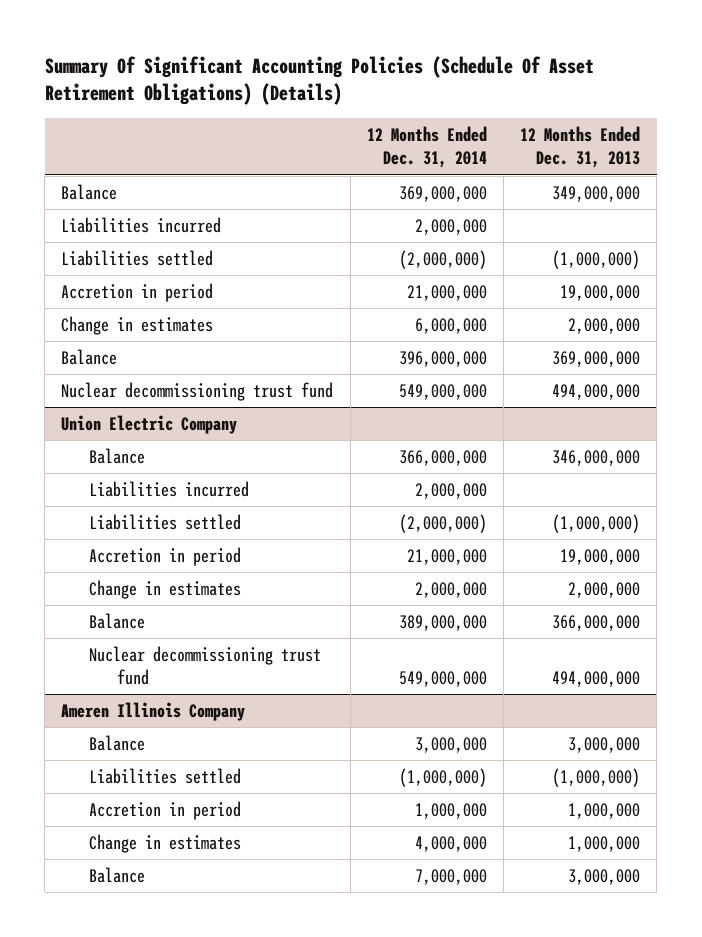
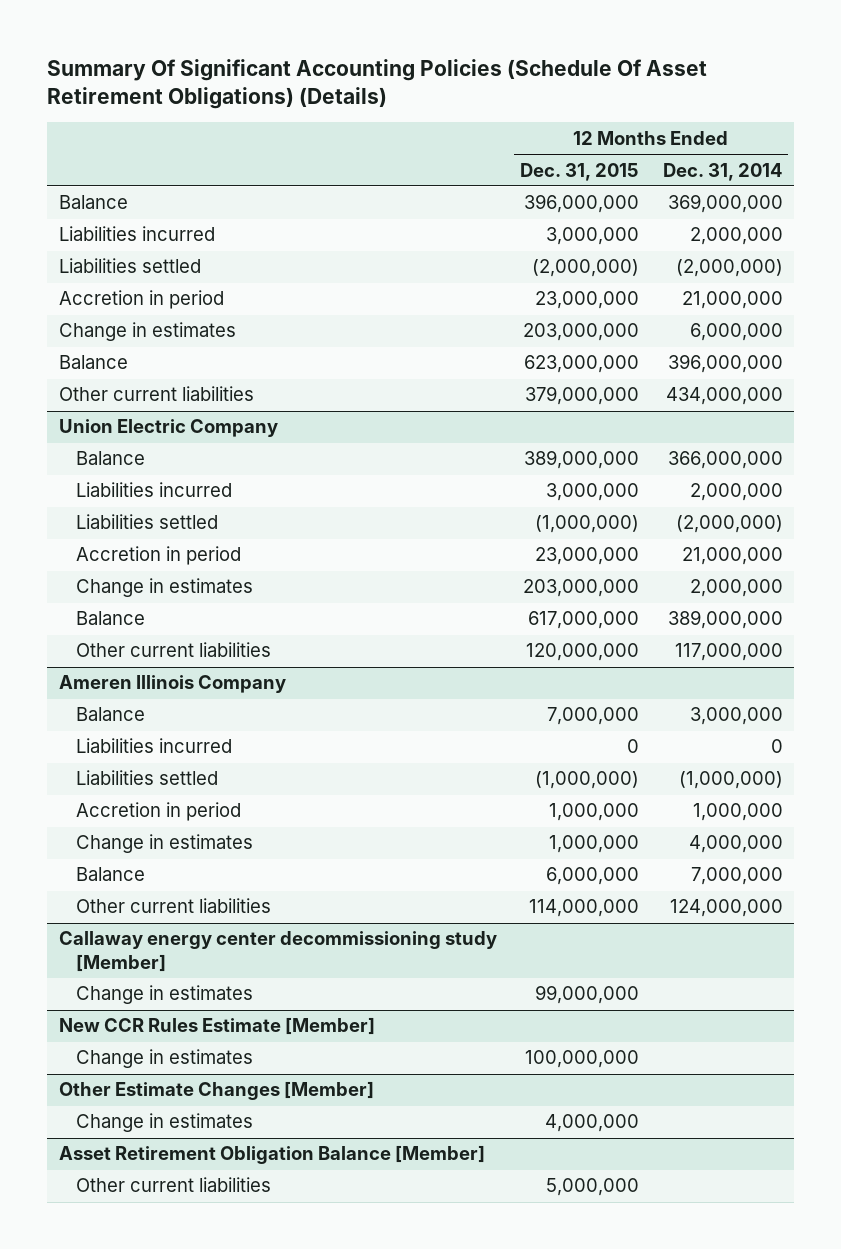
[520,126,641,169] 12 Months Ended Dec. 31, 2013 -> none
none -> [520,162,640,181] Dec. 31, 2015
[61,381,334,401] Nuclear decommissioning trust fund -> none
none -> [58,386,254,402] Other current liabilities
[88,645,321,685] Nuclear decommissioning trust fund -> none
none -> [76,642,272,658] Other current liabilities
none -> [76,738,233,754] Liabilities incurred
none -> [76,898,272,914] Other current liabilities
none -> [58,931,497,972] Callaway energy center decommissioning study [Member]
none -> [76,985,254,1005] Change in estimates
none -> [58,1017,375,1036] New CCR Rules Estimate [Member]
none -> [76,1049,254,1069] Change in estimates
none -> [58,1081,374,1101] Other Estimate Changes [Member]
none -> [76,1113,254,1133] Change in estimates
none -> [58,1145,485,1165] Asset Retirement Obligation Balance [Member]
none -> [76,1177,272,1193] Other current liabilities

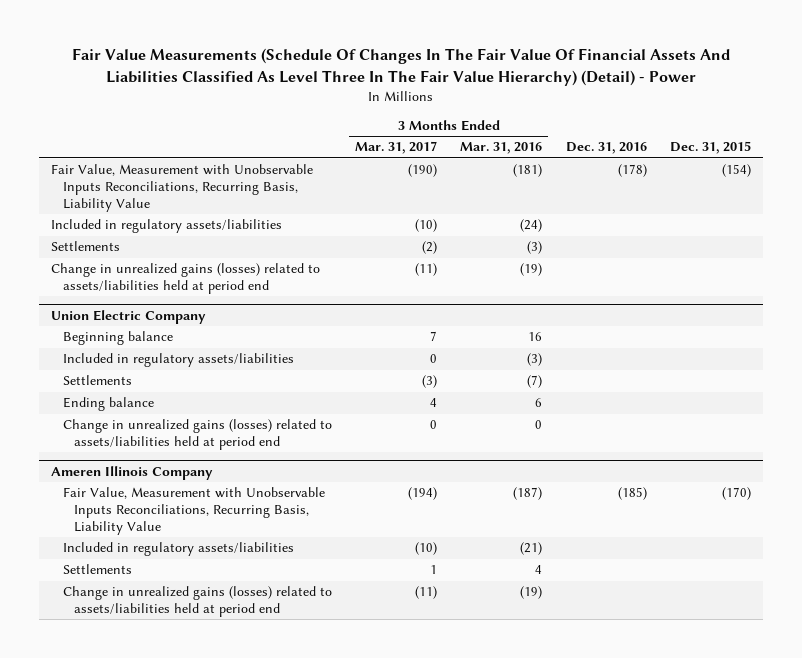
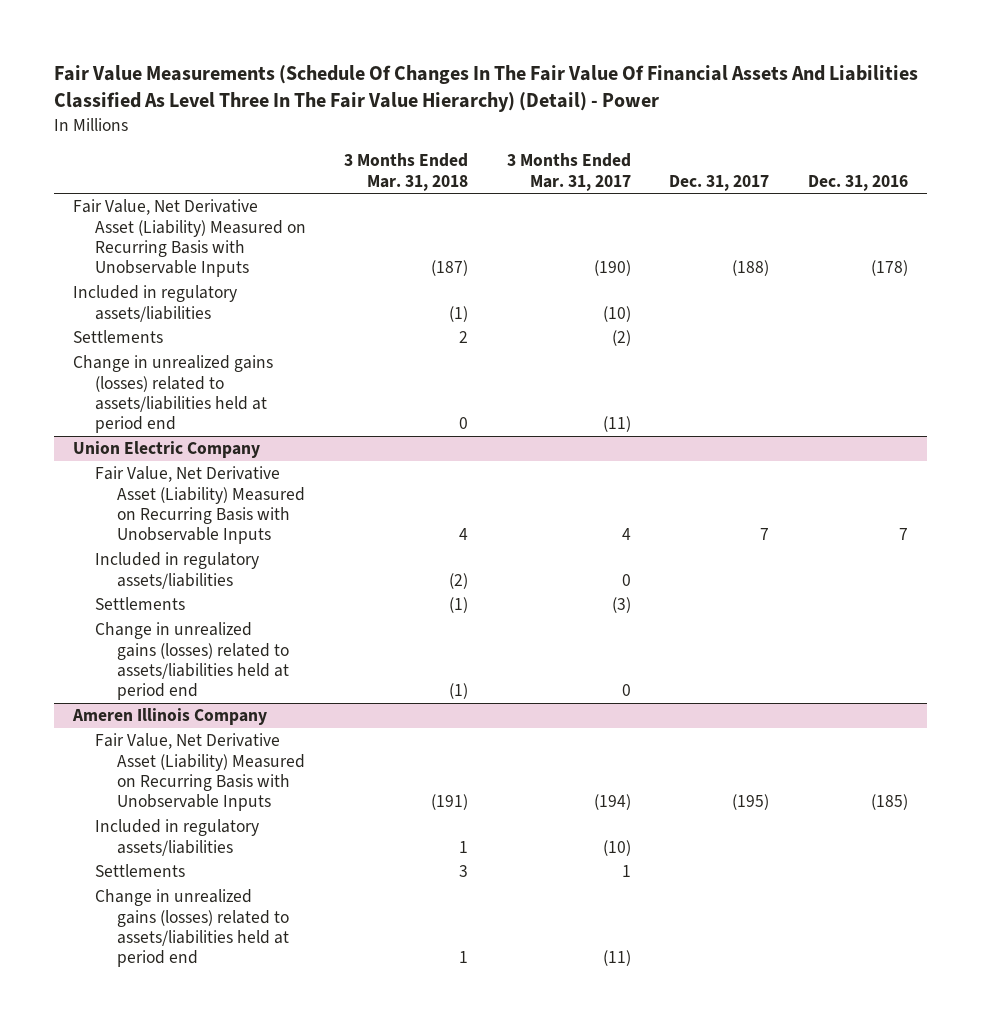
[460,142,543,155] Mar. 31, 2016 -> none
[670,141,752,155] Dec. 31, 2015 -> none
none -> [344,153,469,191] 3 Months Ended Mar. 31, 2018
none -> [669,174,770,191] Dec. 31, 2017
[50,164,313,212] Fair Value, Measurement with Unobservable Inputs Reconciliations, Recurring Basis, Liability Value -> [72,199,306,278] Fair Value, Net Derivative Asset (Liability) Measured on Recurring Basis with Unobservable Inputs
[62,331,173,346] Beginning balance -> none
none -> [94,466,306,545] Fair Value, Net Derivative Asset (Liability) Measured on Recurring Basis with Unobservable Inputs
[62,397,154,412] Ending balance -> none
[62,487,325,535] Fair Value, Measurement with Unobservable Inputs Reconciliations, Recurring Basis, Liability Value -> [94,733,306,812] Fair Value, Net Derivative Asset (Liability) Measured on Recurring Basis with Unobservable Inputs

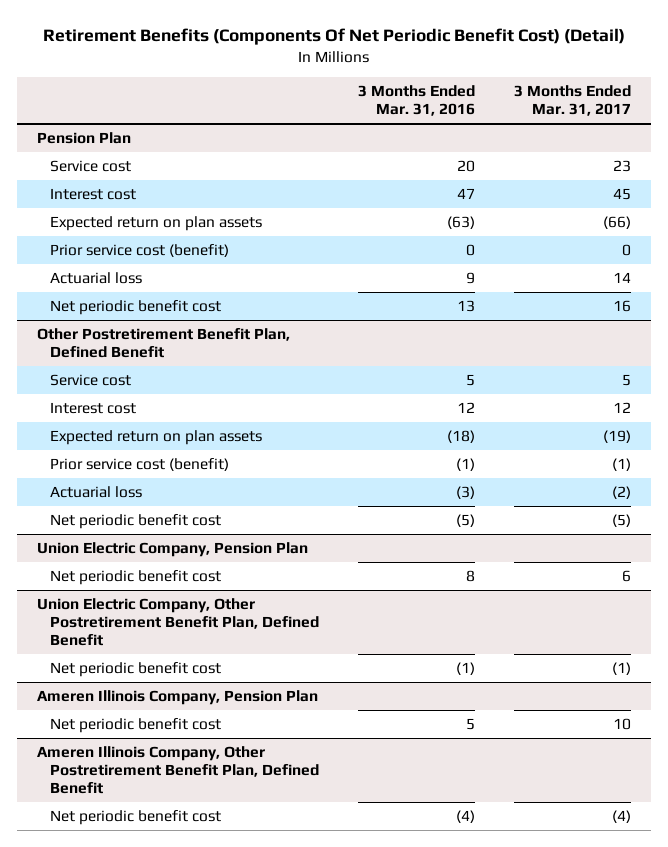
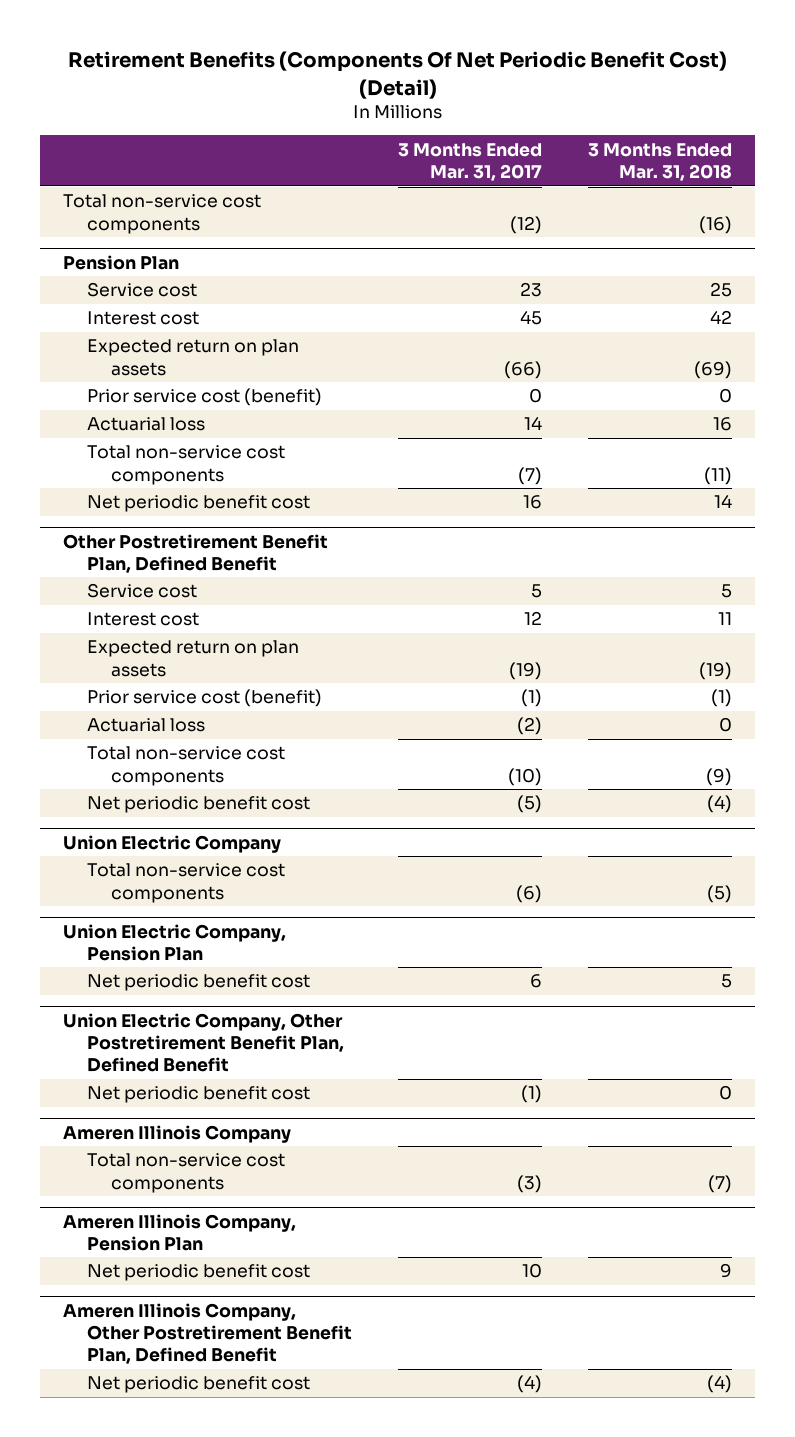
[358,85,476,117] 3 Months Ended Mar. 31, 2016 -> none
none -> [587,142,732,182] 3 Months Ended Mar. 31, 2018
none -> [63,194,262,234] Total non-service cost components
none -> [87,445,286,485] Total non-service cost components
none -> [87,746,286,786] Total non-service cost components
none -> [63,834,282,853] Union Electric Company
none -> [87,863,286,903] Total non-service cost components
none -> [63,1124,292,1143] Ameren Illinois Company
none -> [87,1153,286,1193] Total non-service cost components

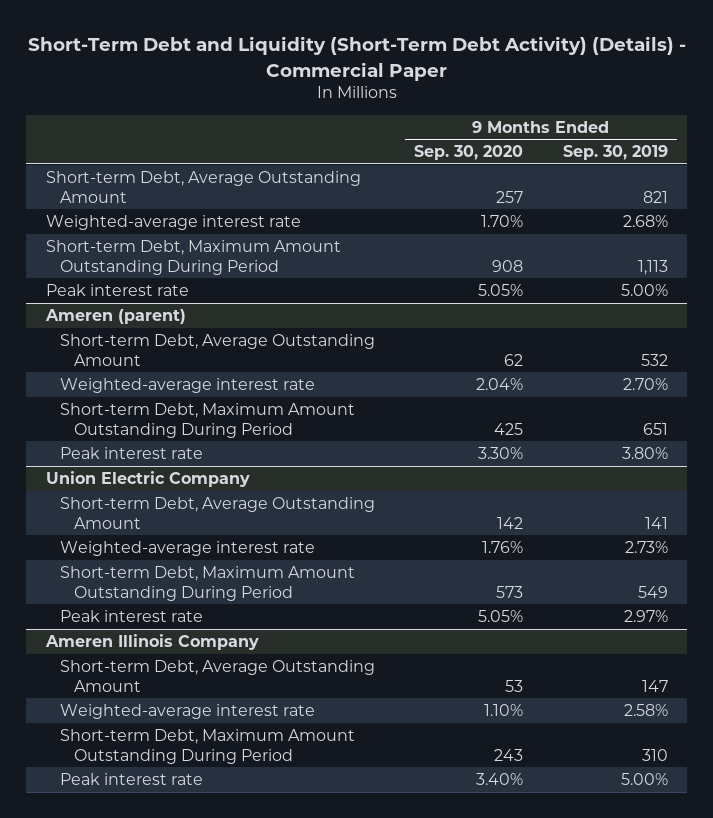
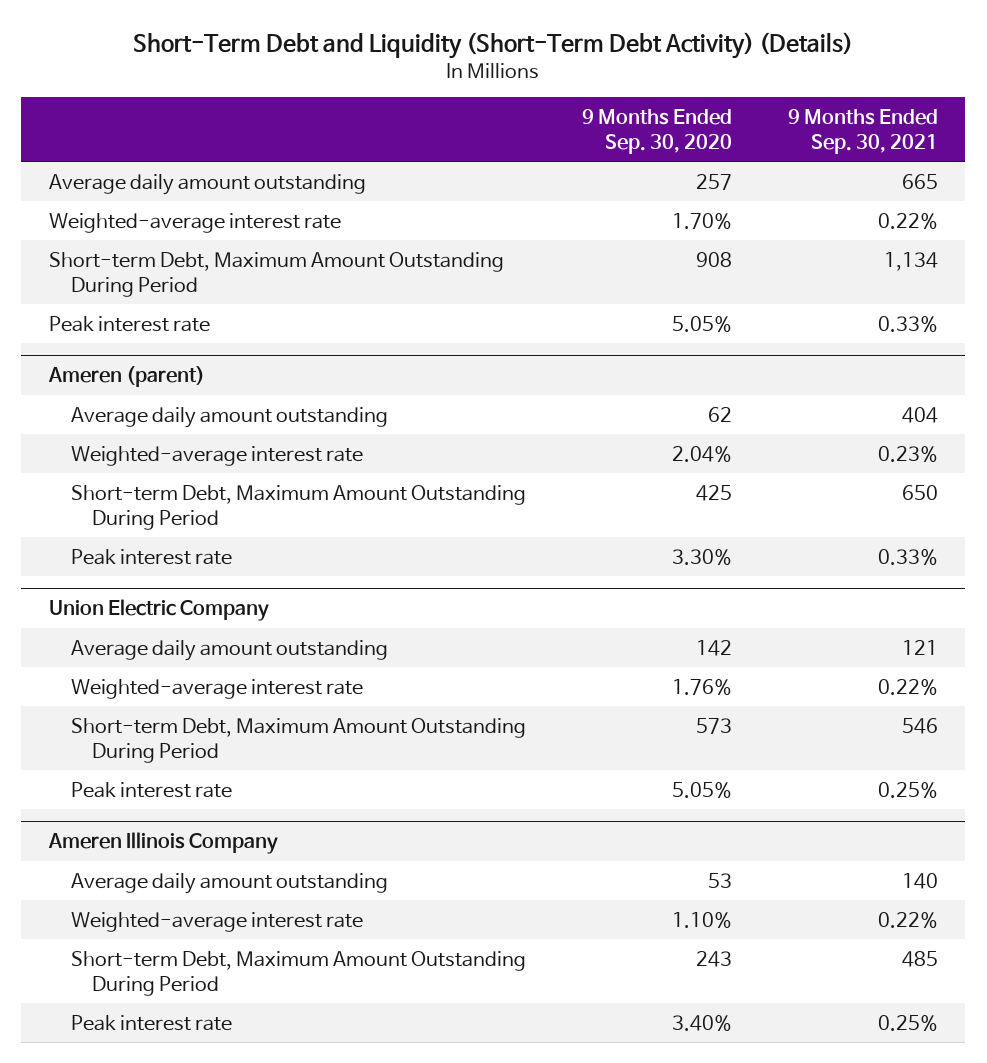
[27,36,686,81] Short-Term Debt and Liquidity (Short-Term Debt Activity) (Details) - Commercial Paper -> [133,32,854,60] Short-Term Debt and Liquidity (Short-Term Debt Activity) (Details)
[562,145,668,161] Sep. 30, 2019 -> none
none -> [787,108,938,154] 9 Months Ended Sep. 30, 2021
[45,170,361,203] Short-term Debt, Average Outstanding Amount -> [49,173,367,195] Average daily amount outstanding
[60,333,376,366] Short-term Debt, Average Outstanding Amount -> [70,406,388,428] Average daily amount outstanding
[60,496,376,529] Short-term Debt, Average Outstanding Amount -> [70,639,388,661] Average daily amount outstanding
[60,659,376,692] Short-term Debt, Average Outstanding Amount -> [70,872,388,894] Average daily amount outstanding

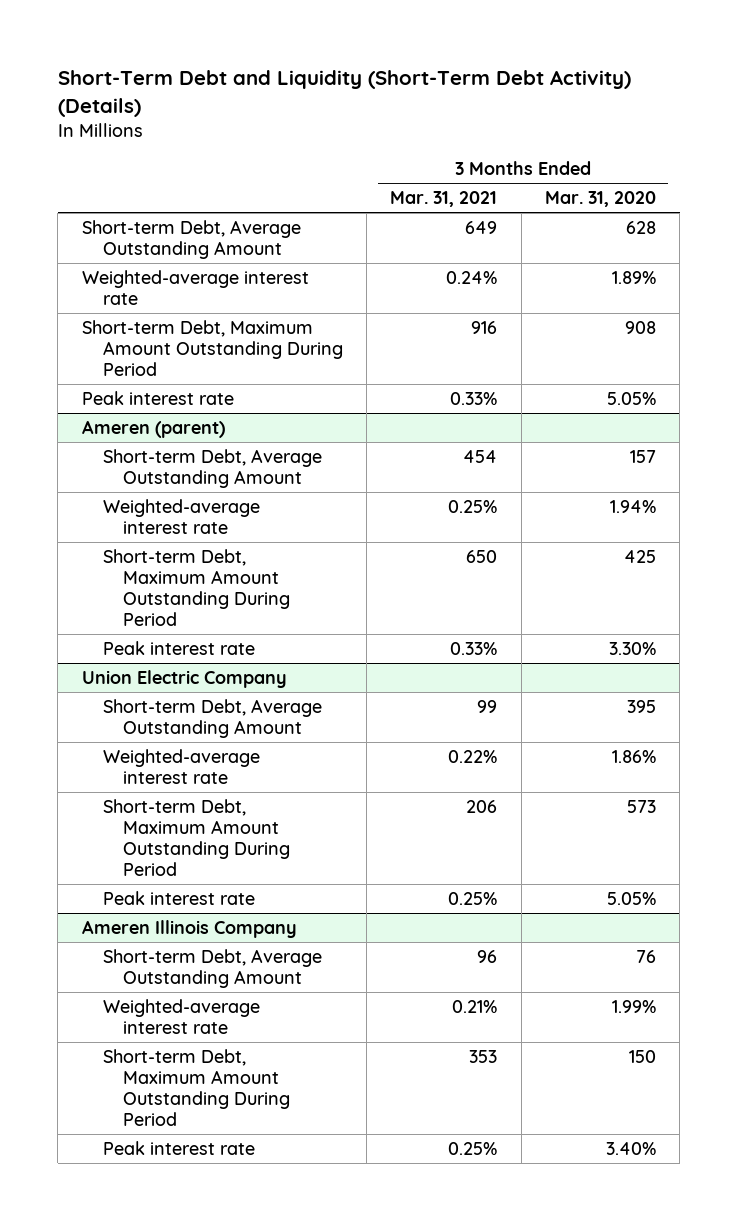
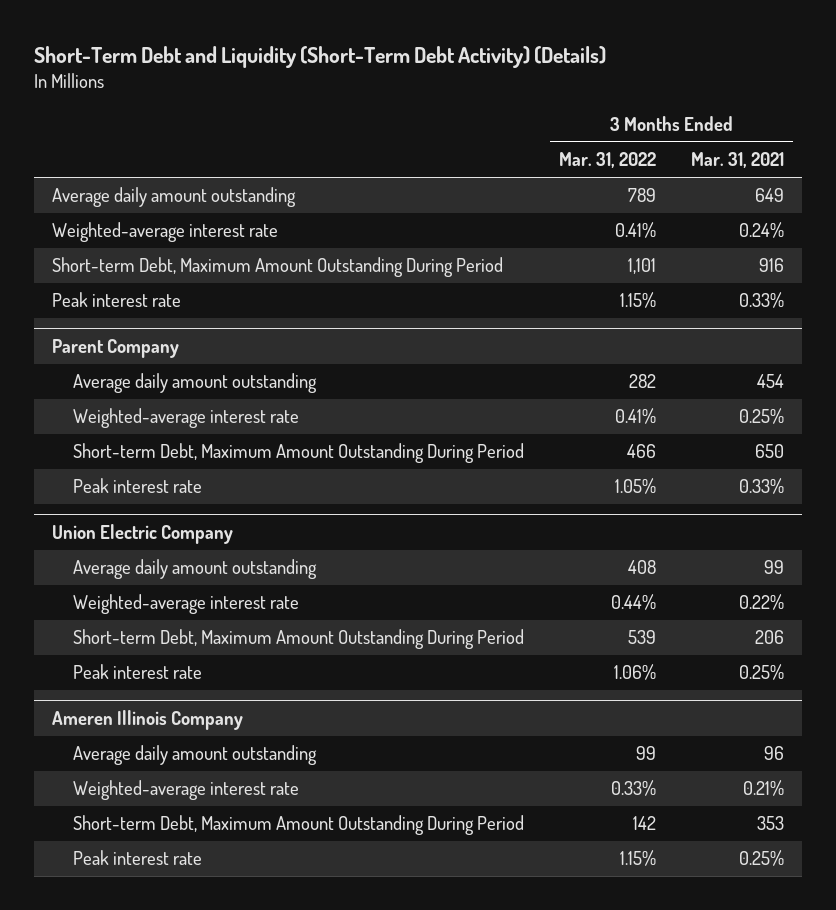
[545,191,657,208] Mar. 31, 2020 -> none
none -> [559,152,657,169] Mar. 31, 2022
[81,219,301,259] Short-term Debt, Average Outstanding Amount -> [51,187,296,208] Average daily amount outstanding
[81,419,225,438] Ameren (parent) -> none
none -> [51,339,179,359] Parent Company
[102,448,322,488] Short-term Debt, Average Outstanding Amount -> [72,373,317,394] Average daily amount outstanding
[102,698,322,738] Short-term Debt, Average Outstanding Amount -> [72,559,317,580] Average daily amount outstanding
[102,948,322,988] Short-term Debt, Average Outstanding Amount -> [72,745,317,766] Average daily amount outstanding

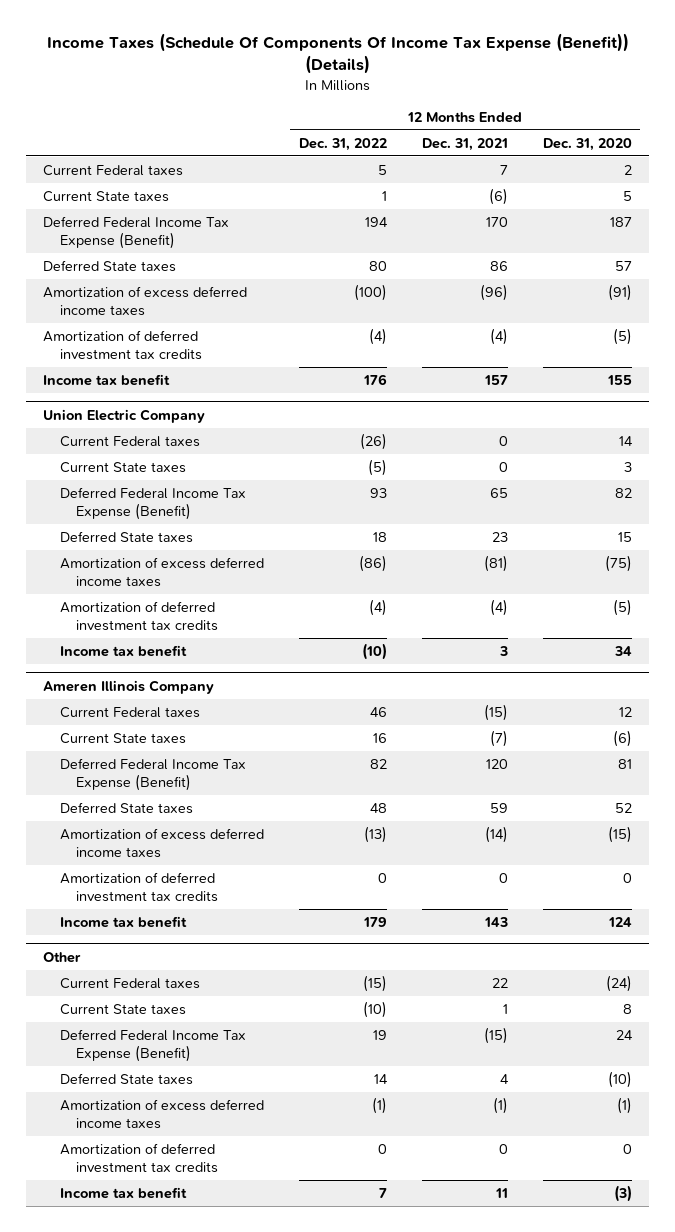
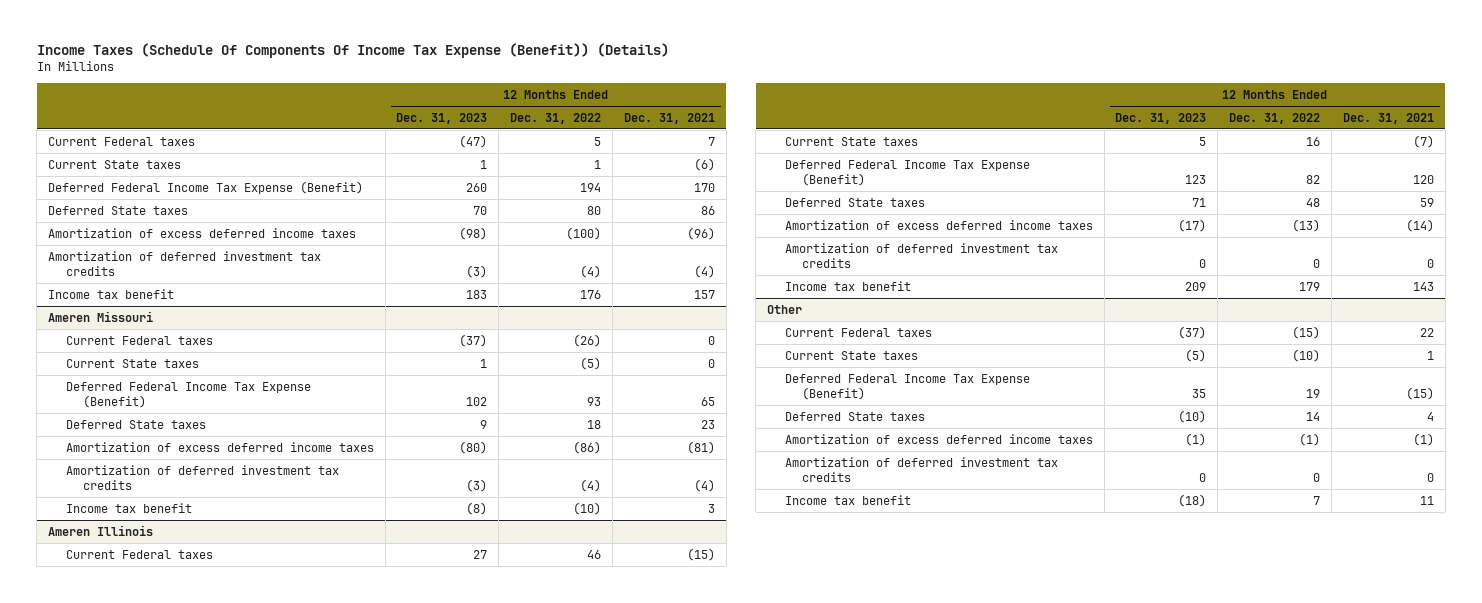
[542,137,632,151] Dec. 31, 2020 -> none
none -> [396,112,488,124] Dec. 31, 2023
[43,408,206,423] Union Electric Company -> [48,310,154,322] Ameren Missouri
[43,679,215,694] Ameren Illinois Company -> [48,524,154,536] Ameren Illinois

